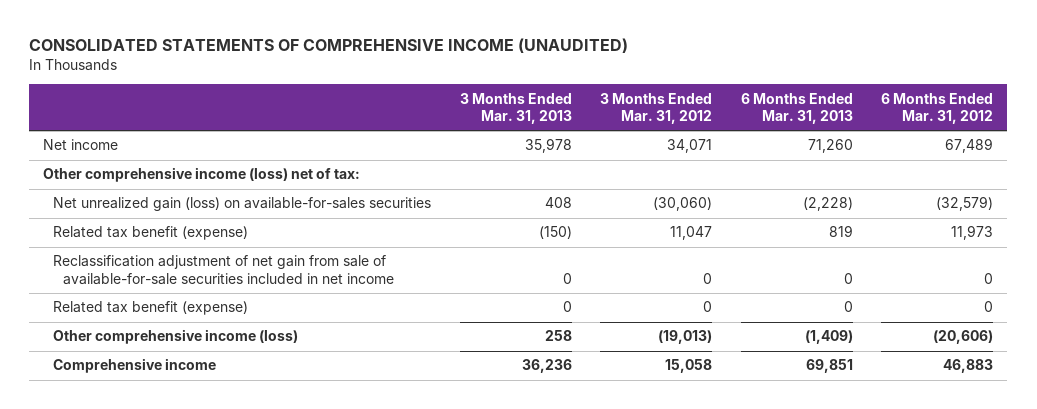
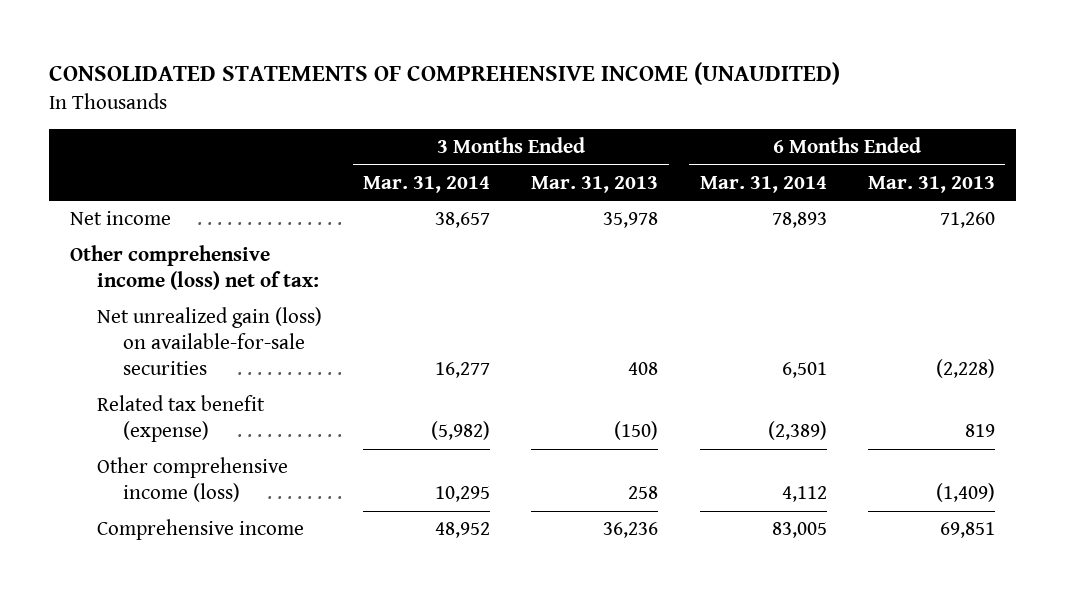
[600,92,713,125] 3 Months Ended Mar. 31, 2012 -> none
[881,92,994,125] 6 Months Ended Mar. 31, 2012 -> none
none -> [362,176,490,194] Mar. 31, 2014
none -> [699,176,827,194] Mar. 31, 2014
[53,197,432,212] Net unrealized gain (loss) on available-for-sales securities -> [96,307,322,376] Net unrealized gain (loss) on available-for-sale securities
[53,255,395,286] Reclassification adjustment of net gain from sale of available-for-sale securities included in net income -> none
[53,301,249,316] Related tax benefit (expense) -> none

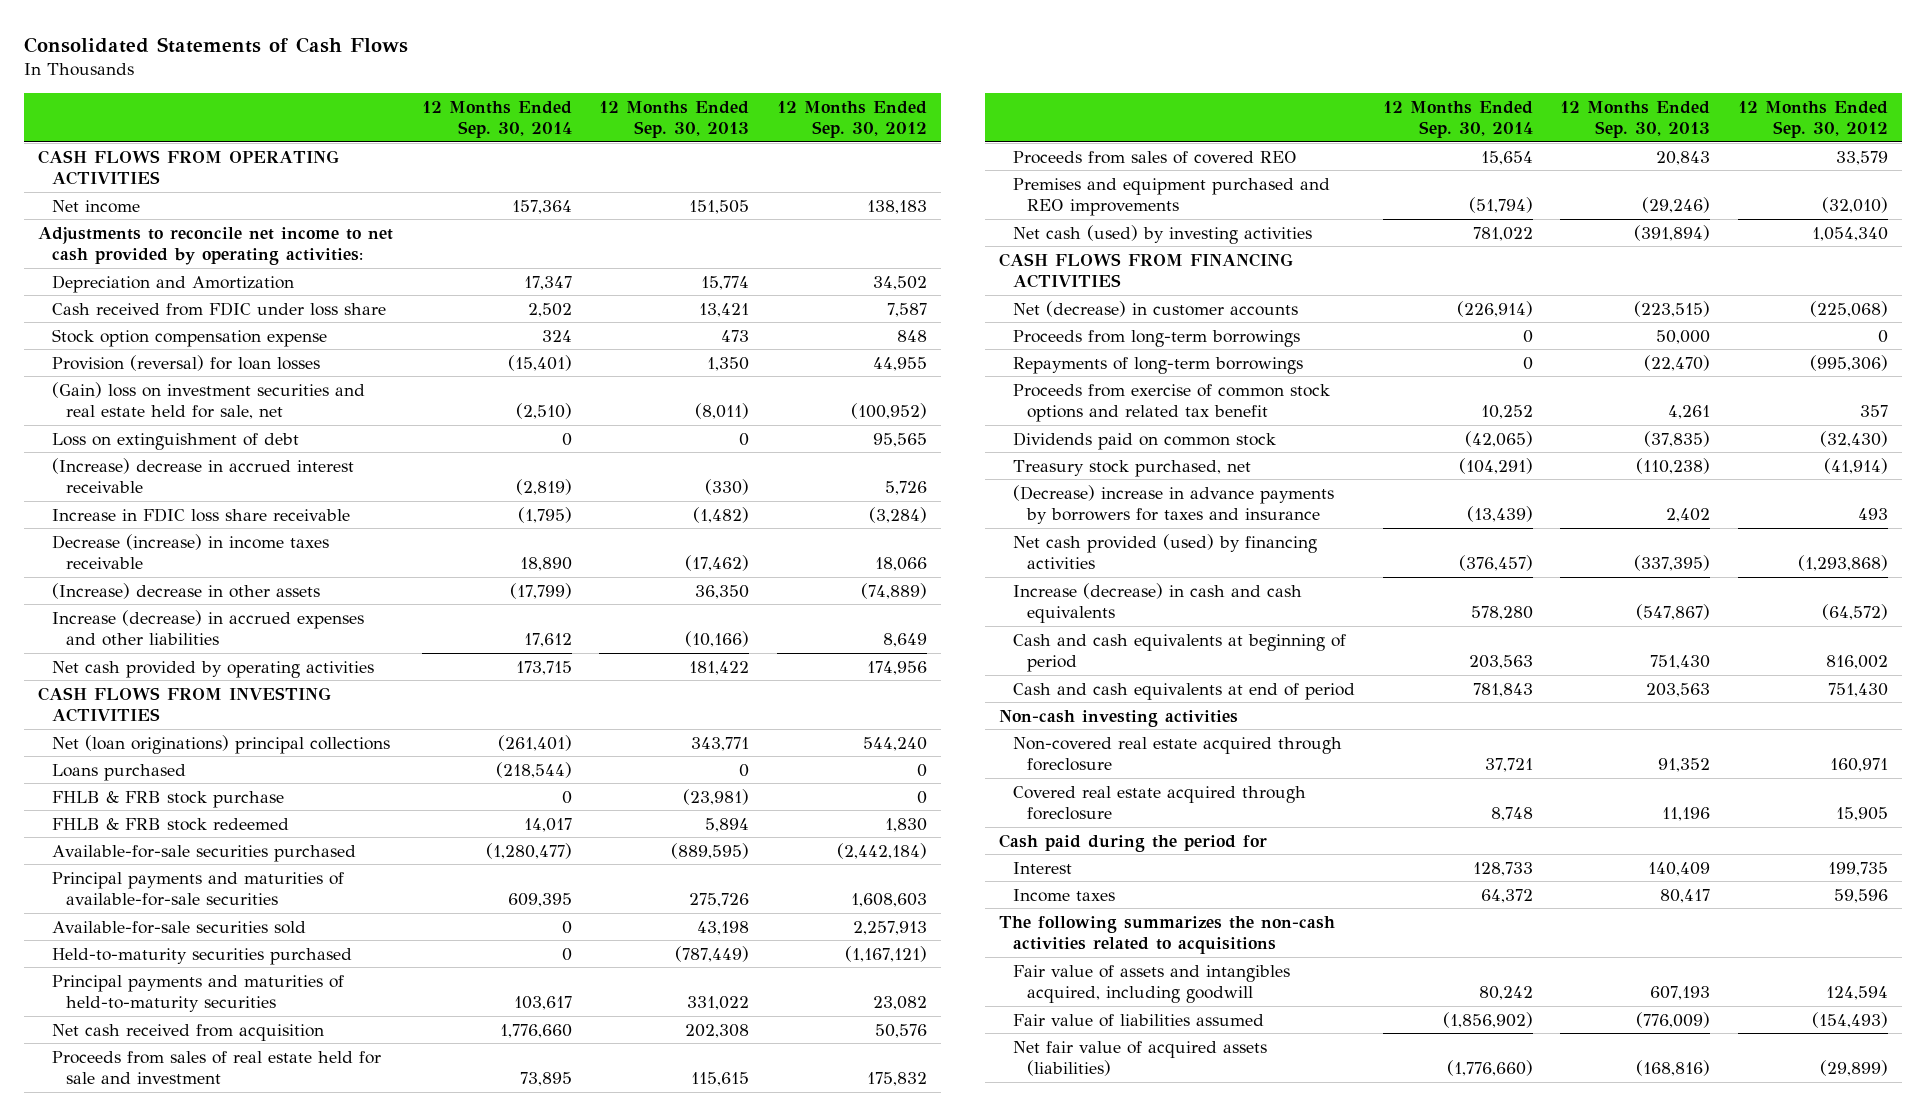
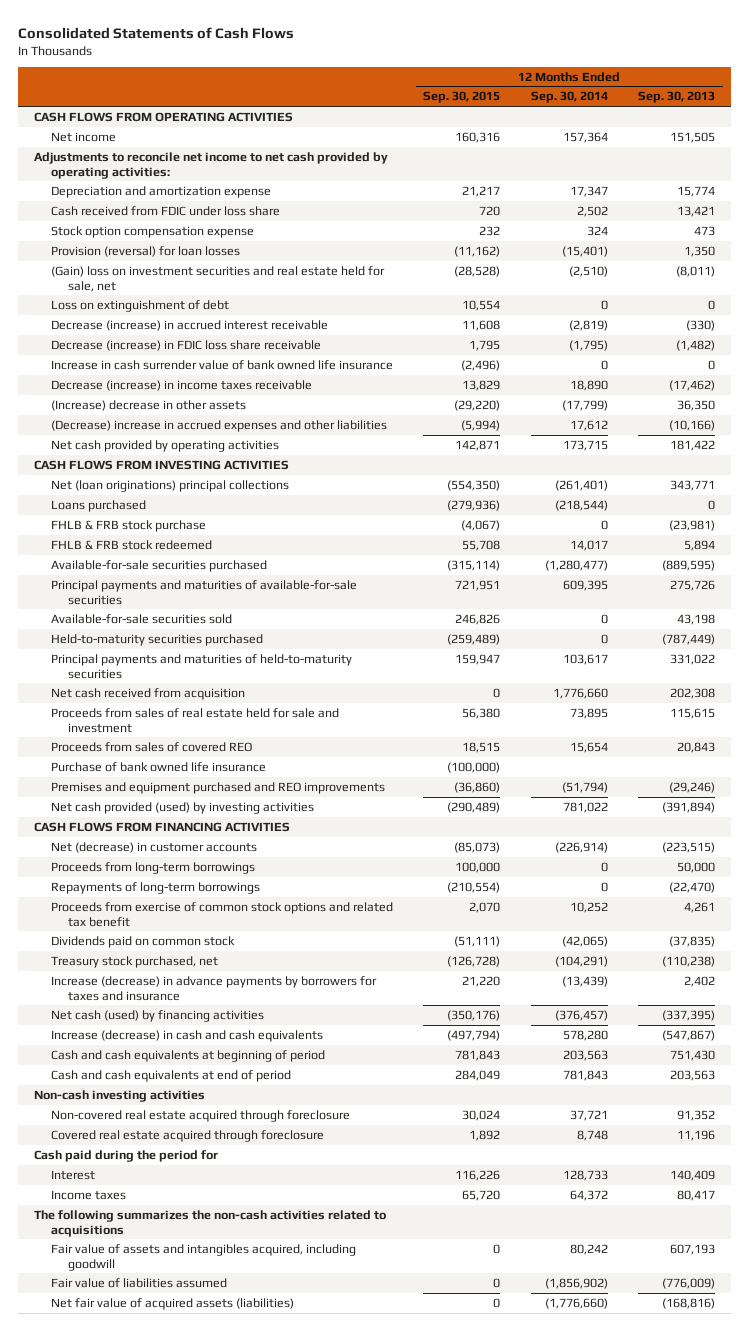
[777,100,928,139] 12 Months Ended Sep. 30, 2012 -> none
none -> [423,91,501,104] Sep. 30, 2015
[52,274,295,293] Depreciation and Amortization -> [50,185,271,198] Depreciation and amortization expense
[52,457,355,494] (Increase) decrease in accrued interest receivable -> [50,319,328,331] Decrease (increase) in accrued interest receivable
[52,507,351,522] Increase in FDIC loss share receivable -> [50,339,321,351] Decrease (increase) in FDIC loss share receivable
none -> [50,359,393,370] Increase in cash surrender value of bank owned life insurance
[52,609,365,647] Increase (decrease) in accrued expenses and other liabilities -> [50,419,387,432] (Decrease) increase in accrued expenses and other liabilities
none -> [50,761,266,772] Purchase of bank owned life insurance
[1012,224,1312,244] Net cash (used) by investing activities -> [50,801,314,814] Net cash provided (used) by investing activities
[1012,484,1334,525] (Decrease) increase in advance payments by borrowers for taxes and insurance -> [50,975,377,1001] Increase (decrease) in advance payments by borrowers for taxes and insurance
[1012,533,1317,570] Net cash provided (used) by financing activities -> [50,1009,264,1022] Net cash (used) by financing activities

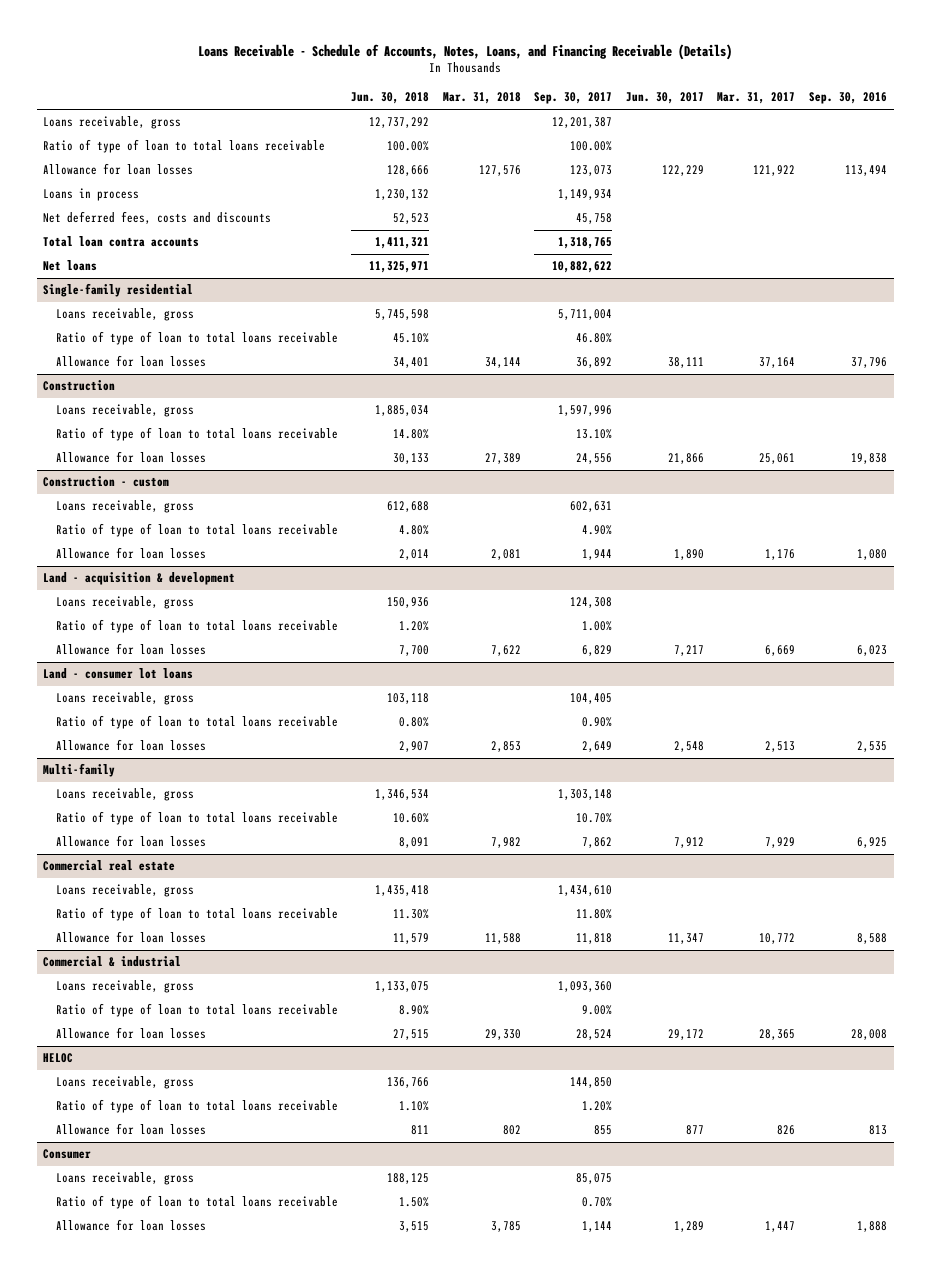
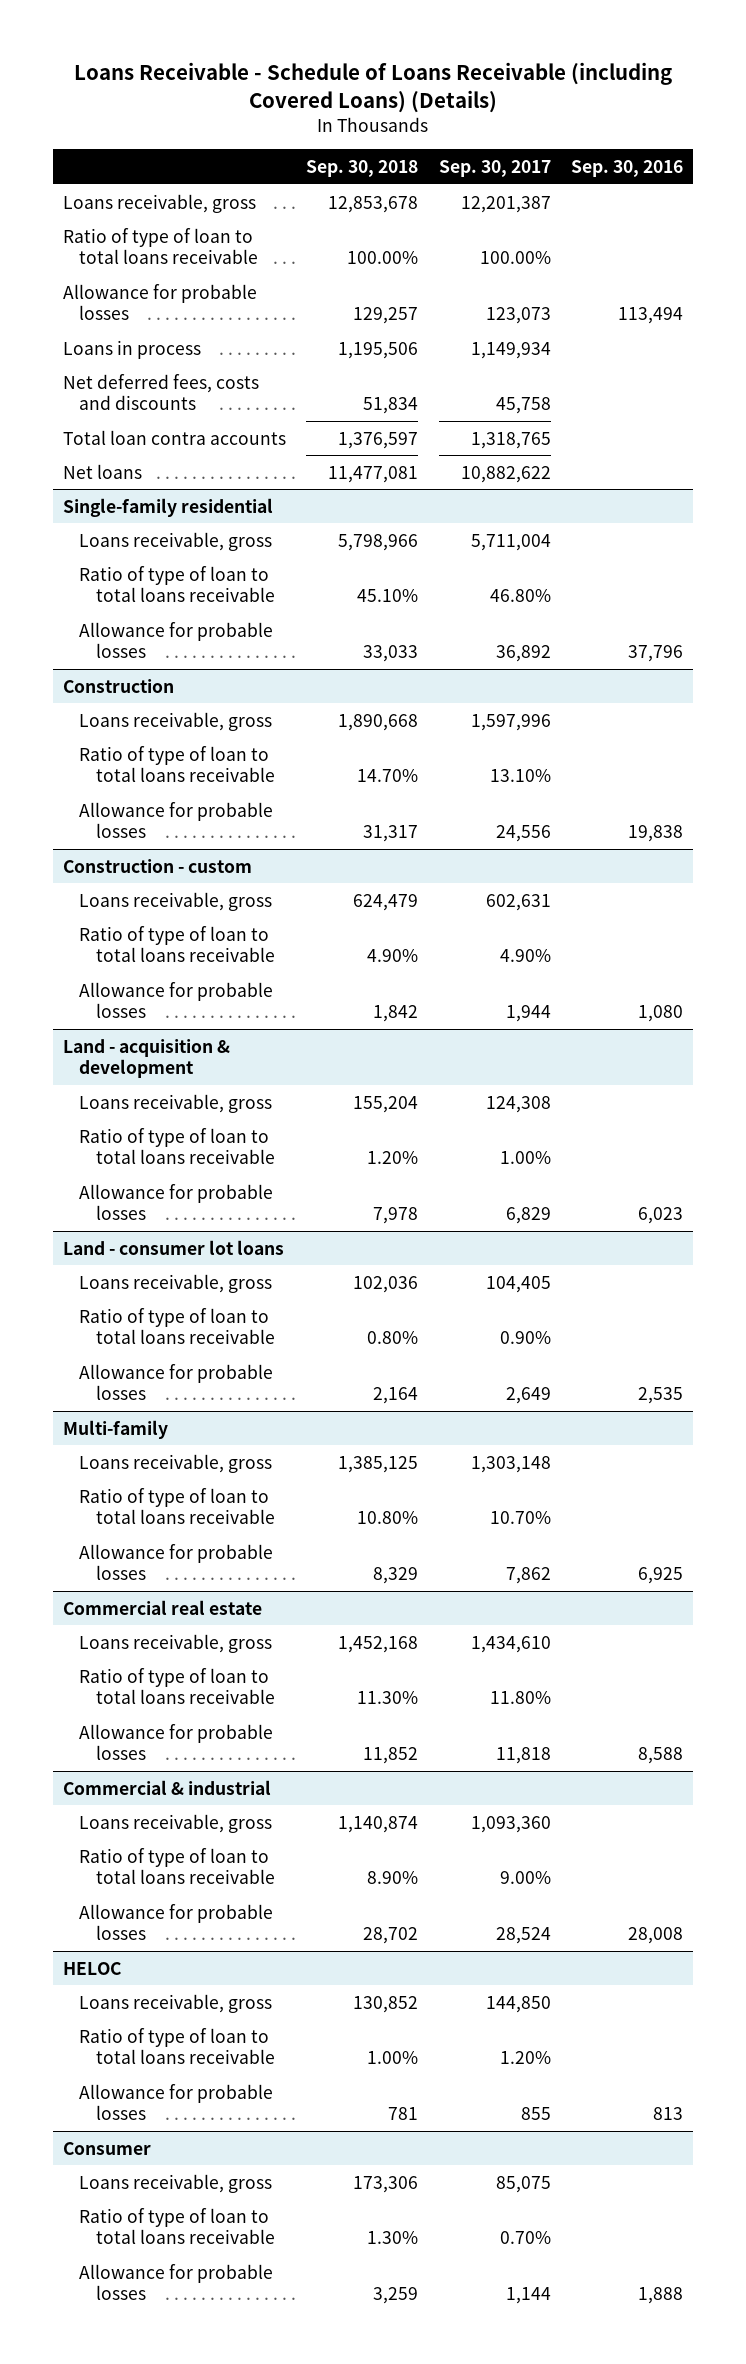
[198,43,733,60] Loans Receivable - Schedule of Accounts, Notes, Loans, and Financing Receivable (Details) -> [73,62,672,113] Loans Receivable - Schedule of Loans Receivable (including Covered Loans) (Details)
[351,92,430,105] Jun. 30, 2018 -> none
[442,92,521,105] Mar. 31, 2018 -> none
[625,92,704,105] Jun. 30, 2017 -> none
[717,92,796,105] Mar. 31, 2017 -> none
none -> [306,159,419,177] Sep. 30, 2018
[43,163,194,176] Allowance for loan losses -> [62,283,257,321] Allowance for probable losses
[55,355,206,368] Allowance for loan losses -> [79,621,274,659] Allowance for probable losses
[55,451,206,464] Allowance for loan losses -> [79,801,274,839] Allowance for probable losses
[55,547,206,560] Allowance for loan losses -> [79,981,274,1019] Allowance for probable losses
[55,643,206,656] Allowance for loan losses -> [79,1183,274,1221] Allowance for probable losses
[55,739,206,752] Allowance for loan losses -> [79,1363,274,1401] Allowance for probable losses
[55,835,206,848] Allowance for loan losses -> [79,1543,274,1581] Allowance for probable losses
[55,931,206,944] Allowance for loan losses -> [79,1723,274,1761] Allowance for probable losses
[55,1027,206,1040] Allowance for loan losses -> [79,1903,274,1941] Allowance for probable losses
[55,1123,206,1136] Allowance for loan losses -> [79,2083,274,2121] Allowance for probable losses
[55,1219,206,1232] Allowance for loan losses -> [79,2263,274,2301] Allowance for probable losses

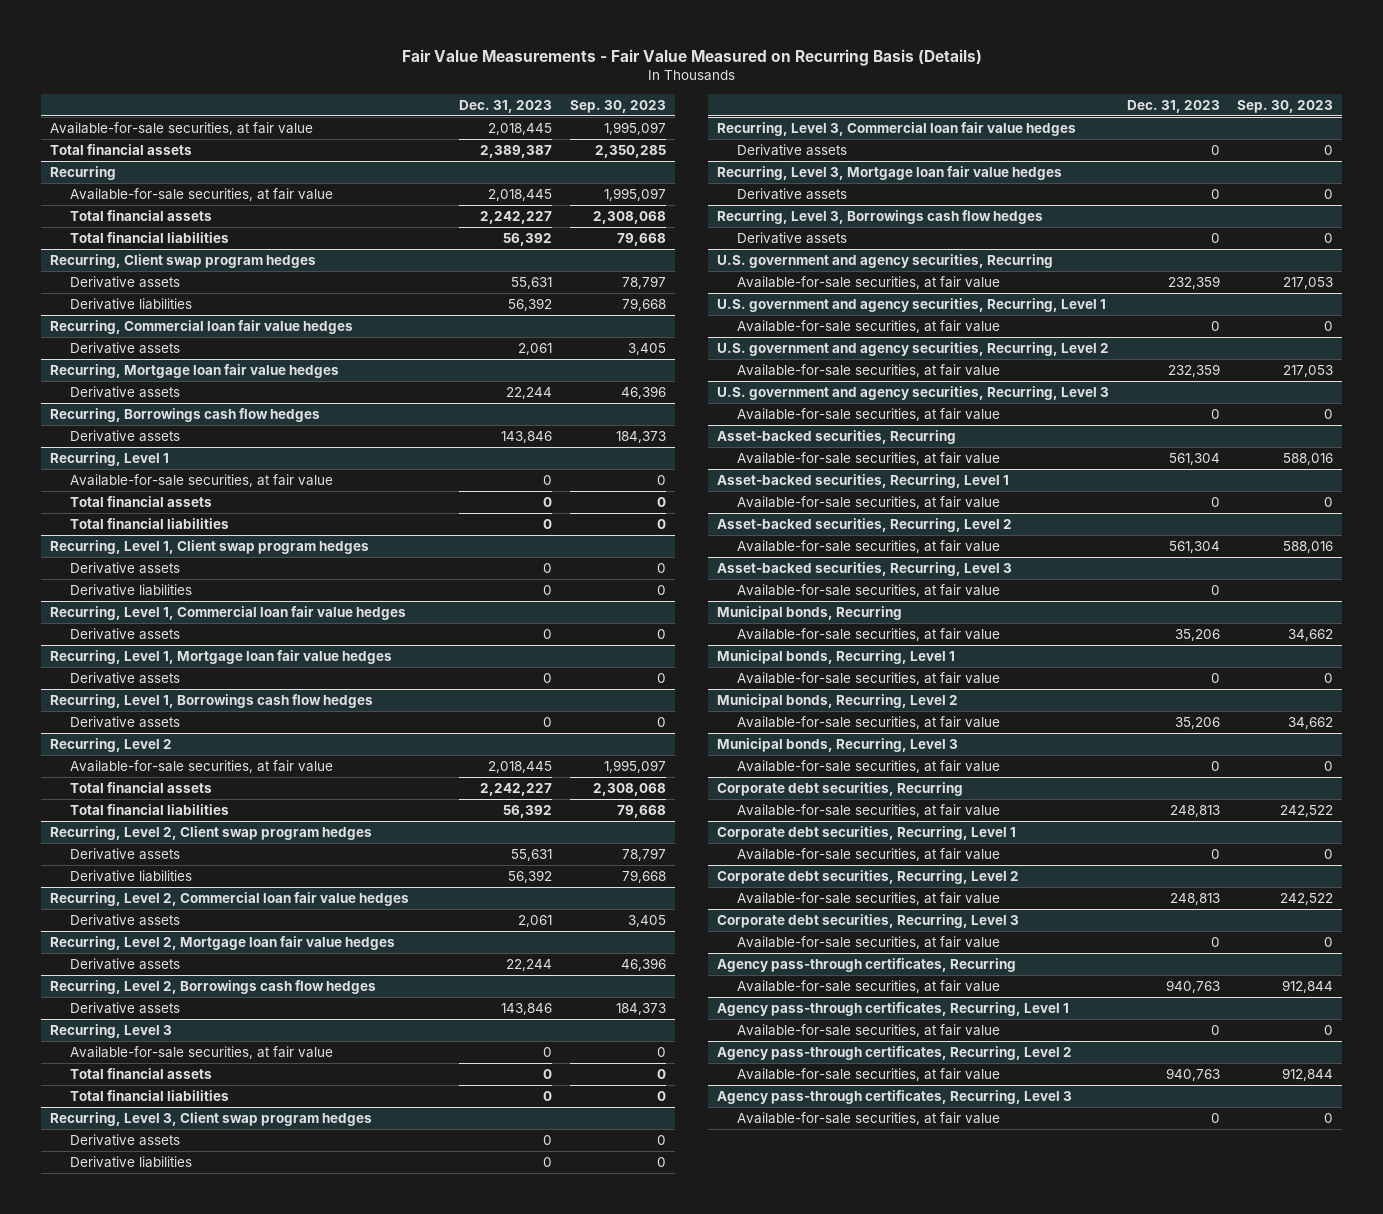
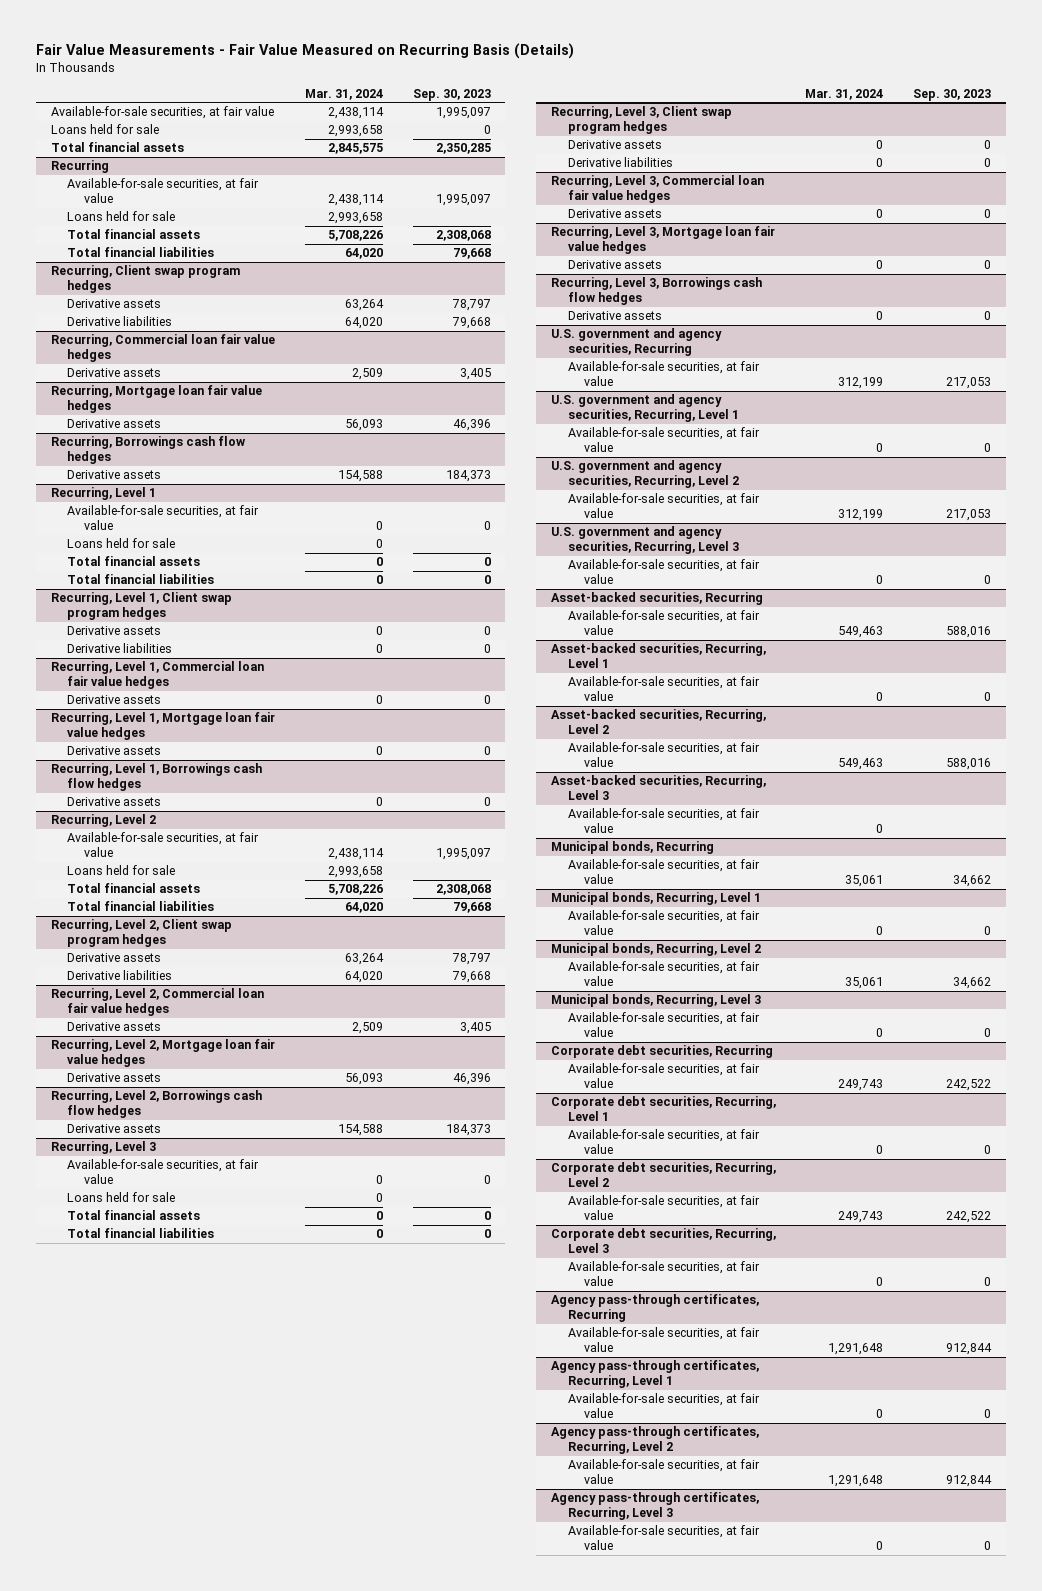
[459,99,553,113] Dec. 31, 2023 -> none
none -> [305,88,384,100] Mar. 31, 2024
none -> [50,124,159,135] Loans held for sale
none -> [67,211,176,222] Loans held for sale
none -> [67,538,176,549] Loans held for sale
none -> [67,865,176,876] Loans held for sale
none -> [67,1192,176,1203] Loans held for sale

